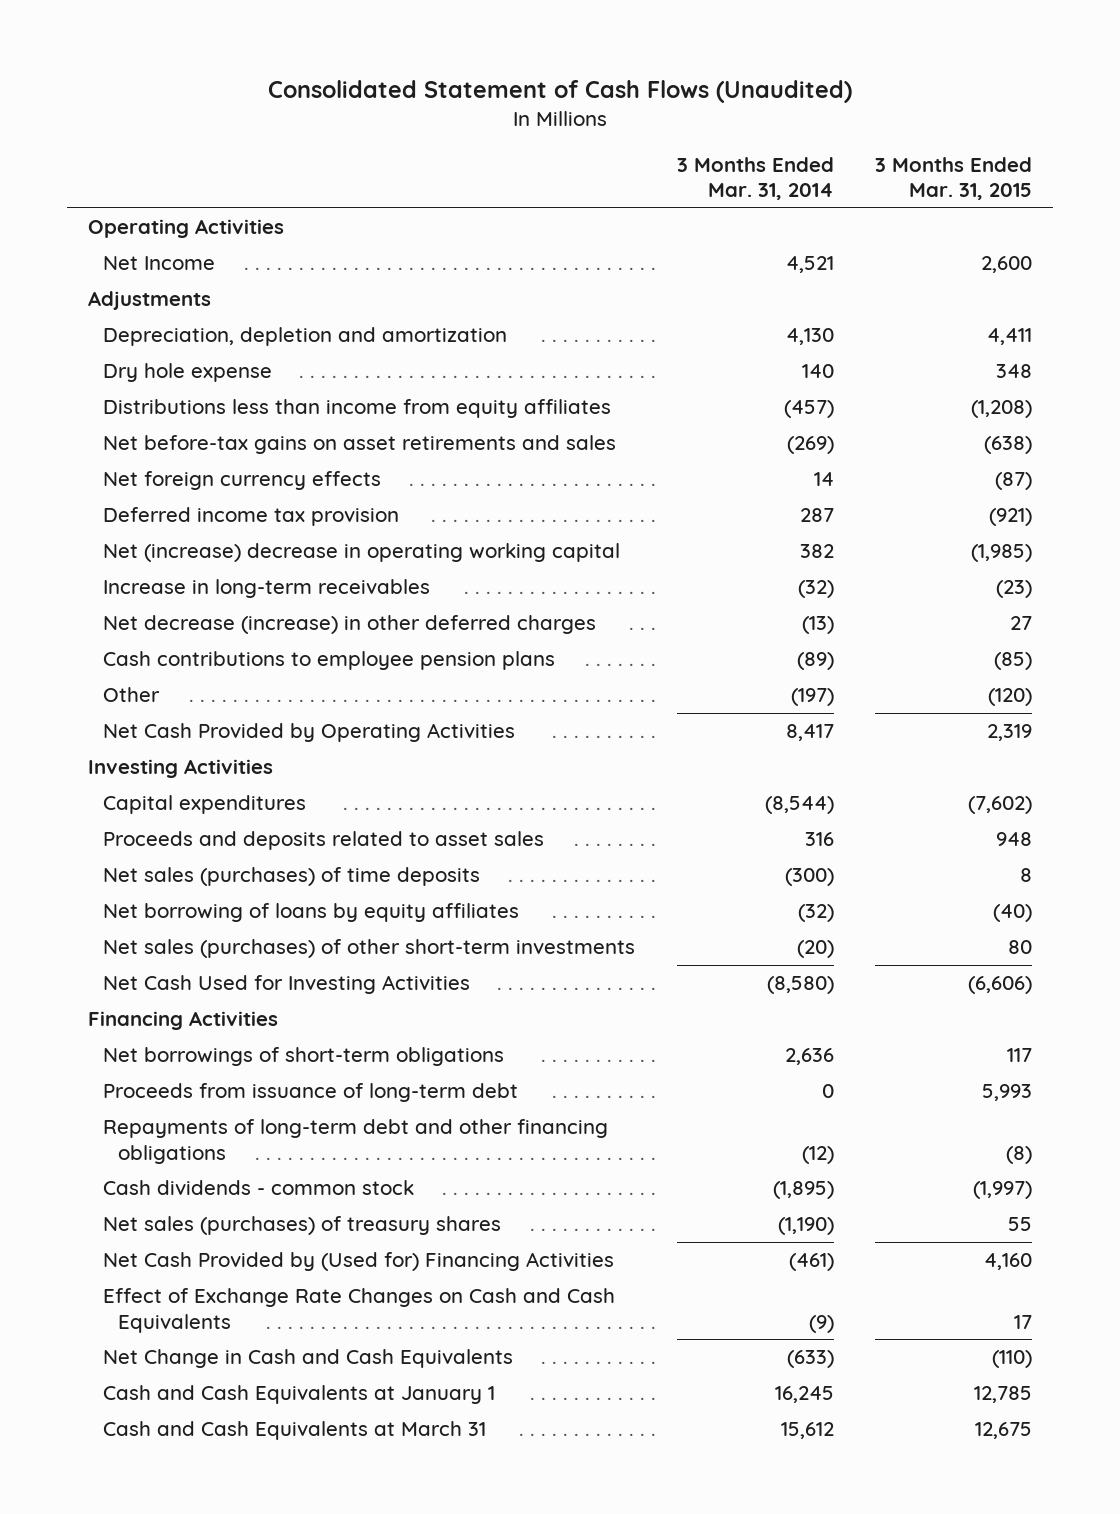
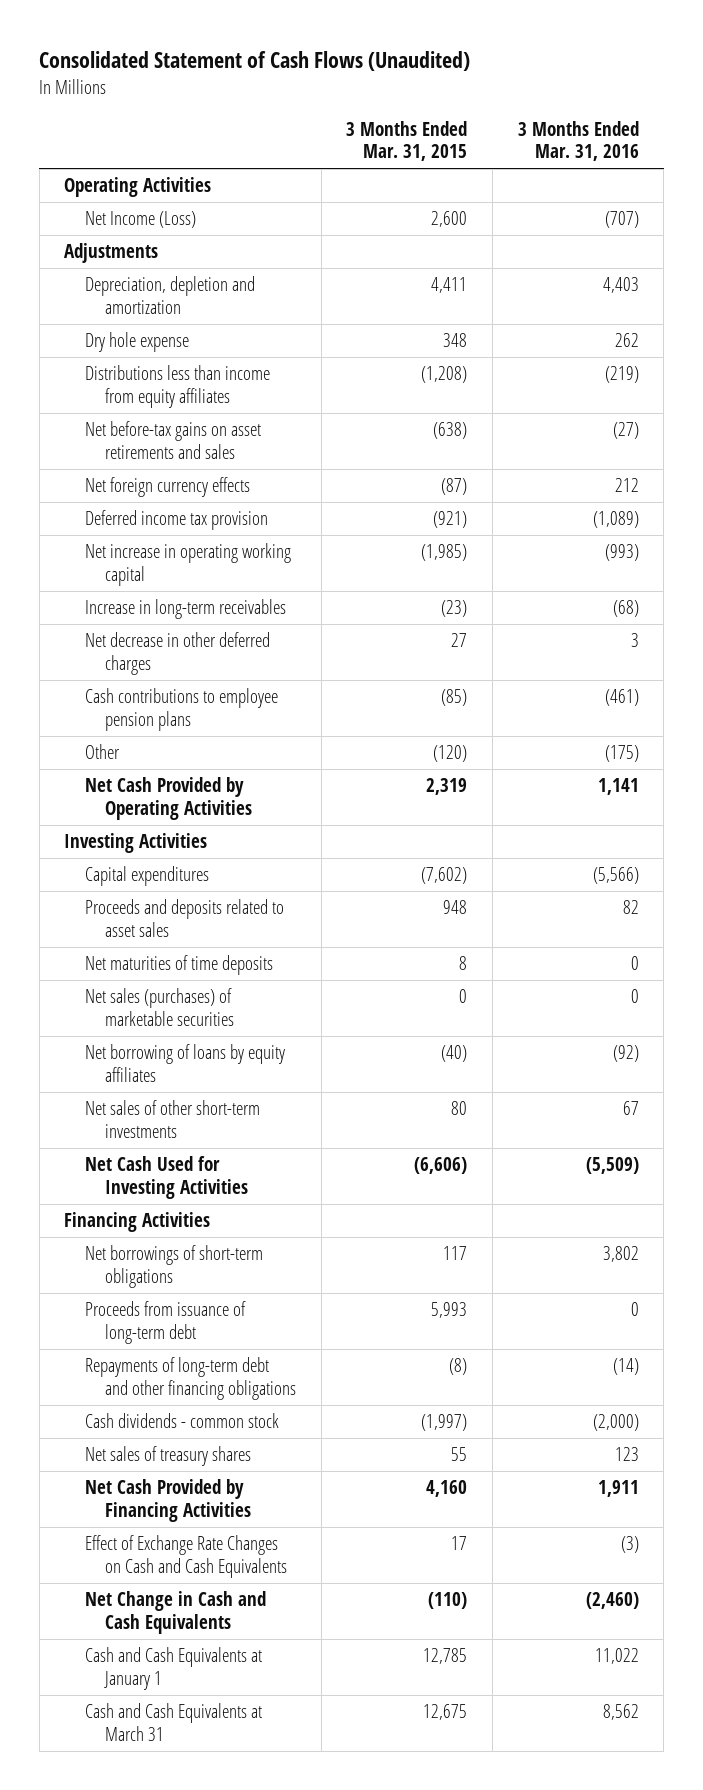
[676,156,834,201] 3 Months Ended Mar. 31, 2014 -> none
none -> [517,120,639,162] 3 Months Ended Mar. 31, 2016
[102,256,215,271] Net Income -> [84,211,196,229] Net Income (Loss)
[102,543,620,563] Net (increase) decrease in operating working capital -> [84,543,291,586] Net increase in operating working capital
[102,615,596,635] Net decrease (increase) in other deferred charges -> [84,632,270,675] Net decrease in other deferred charges
[102,867,480,887] Net sales (purchases) of time deposits -> [84,955,273,976] Net maturities of time deposits
none -> [84,988,235,1026] Net sales (purchases) of marketable securities
[102,939,635,959] Net sales (purchases) of other short-term investments -> [84,1100,260,1138] Net sales of other short-term investments
[102,1216,501,1236] Net sales (purchases) of treasury shares -> [84,1446,251,1467] Net sales of treasury shares
[102,1252,614,1272] Net Cash Provided by (Used for) Financing Activities -> [84,1479,252,1522] Net Cash Provided by Financing Activities

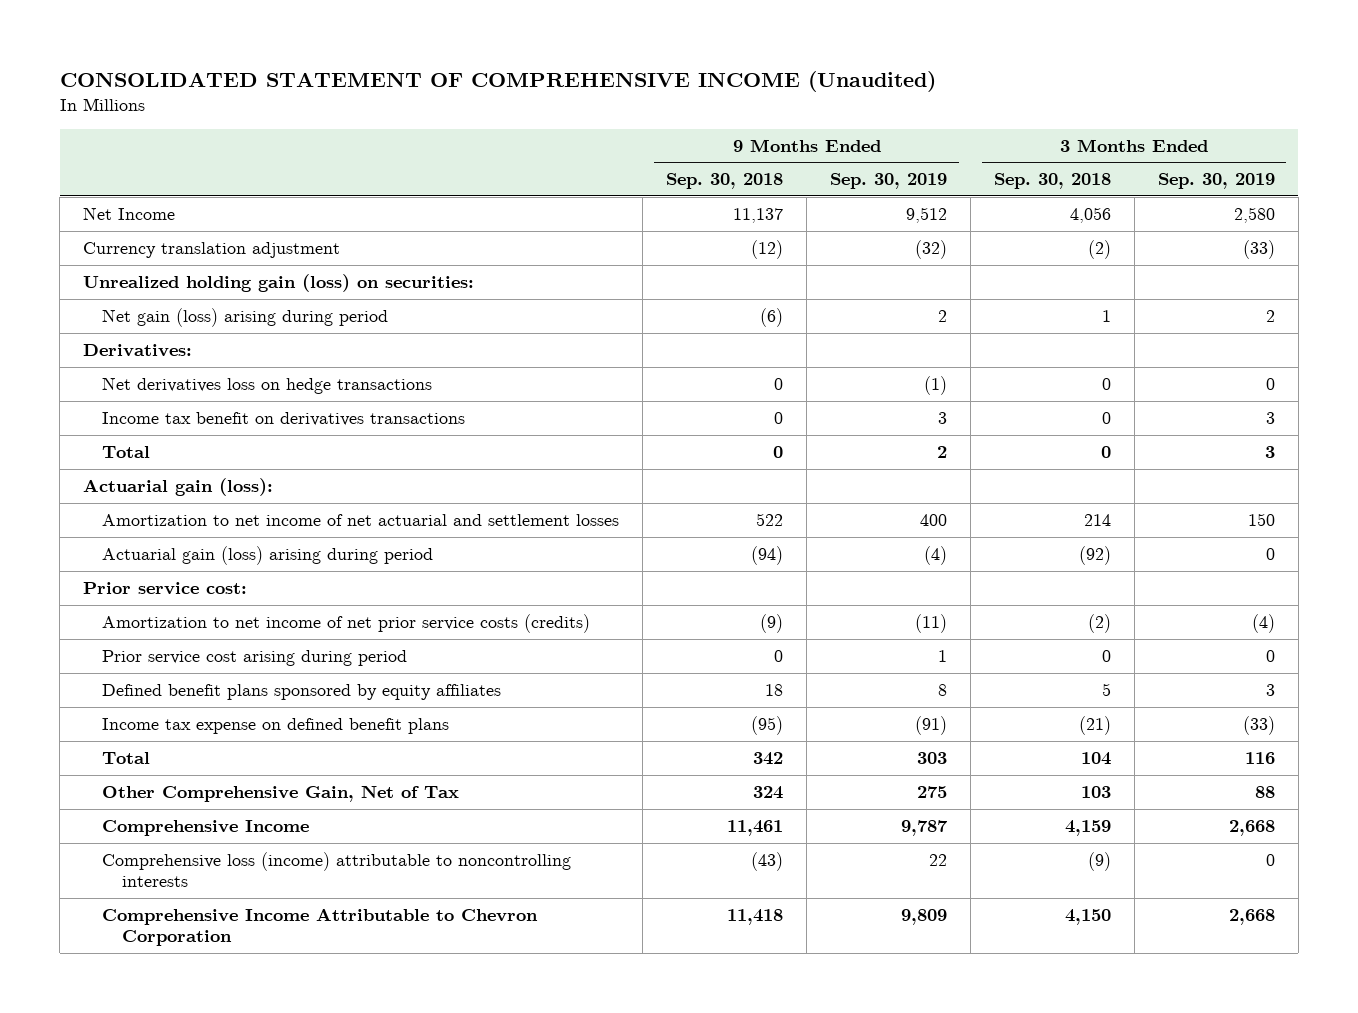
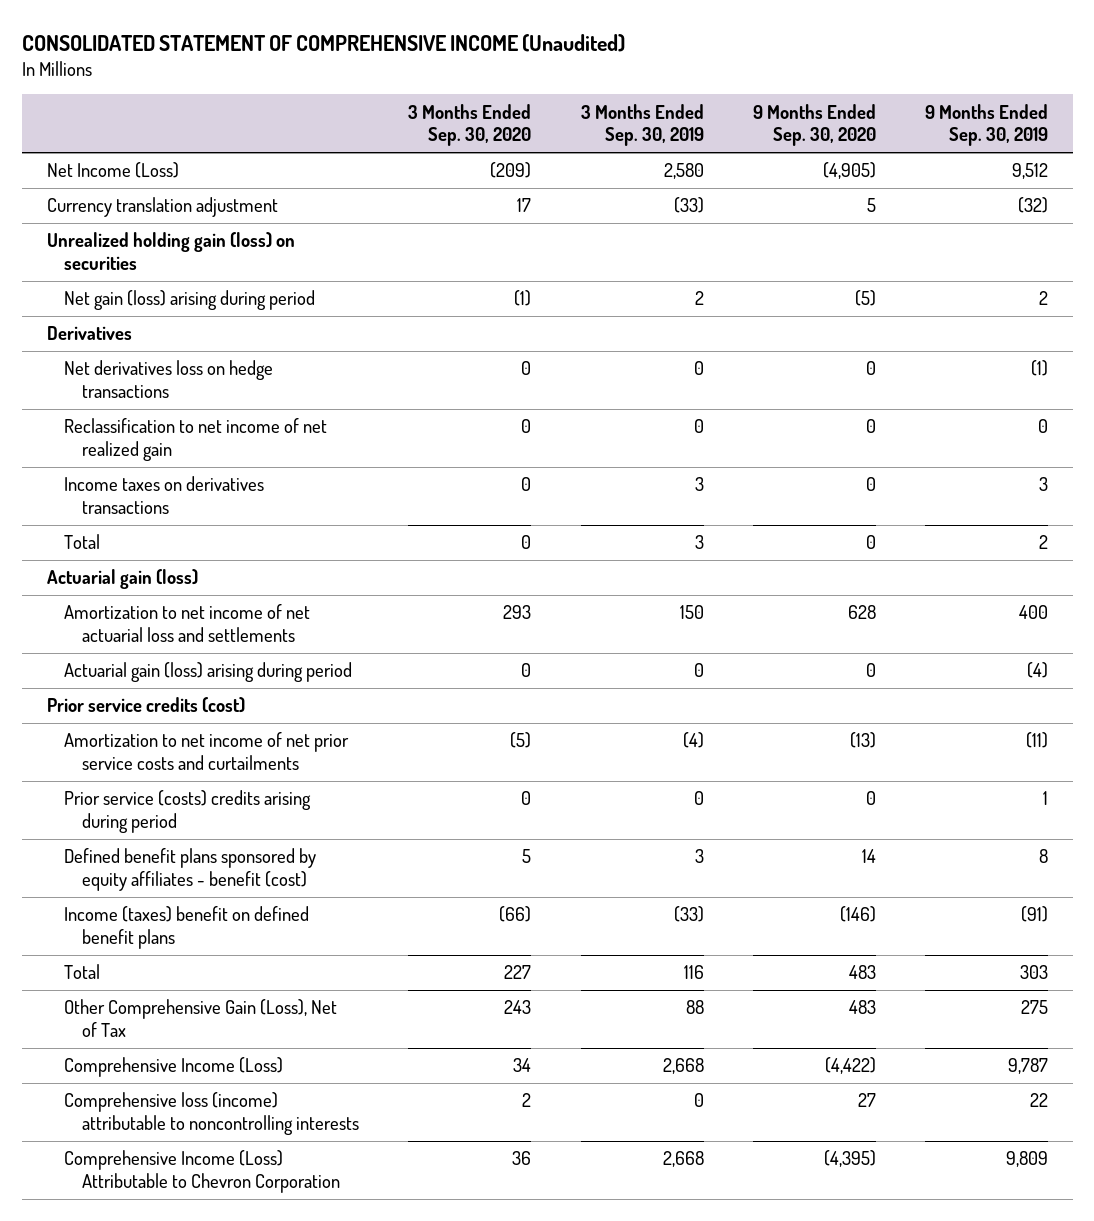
[666,173,784,190] Sep. 30, 2018 -> none
[993,173,1111,190] Sep. 30, 2018 -> none
none -> [408,103,532,147] 3 Months Ended Sep. 30, 2020
none -> [752,103,876,147] 9 Months Ended Sep. 30, 2020
[83,206,176,220] Net Income -> [46,162,179,179] Net Income (Loss)
[83,273,475,292] Unrealized holding gain (loss) on securities: -> [46,232,295,270] Unrealized holding gain (loss) on securities
[83,343,193,357] Derivatives: -> [46,326,132,341] Derivatives
none -> [64,418,328,461] Reclassification to net income of net realized gain
[102,411,466,426] Income tax benefit on derivatives transactions -> [64,476,265,514] Income taxes on derivatives transactions
[83,477,274,496] Actuarial gain (loss): -> [46,569,198,590] Actuarial gain (loss)
[102,513,620,526] Amortization to net income of net actuarial and settlement losses -> [64,604,311,642] Amortization to net income of net actuarial loss and settlements
[83,581,248,595] Prior service cost: -> [46,697,245,714] Prior service credits (cost)
[102,613,591,633] Amortization to net income of net prior service costs (credits) -> [64,732,350,770] Amortization to net income of net prior service costs and curtailments
[102,649,408,666] Prior service cost arising during period -> [64,790,312,833] Prior service (costs) credits arising during period
[102,683,502,700] Defined benefit plans sponsored by equity affiliates -> [64,848,317,891] Defined benefit plans sponsored by equity affiliates - benefit (cost)
[102,717,450,734] Income tax expense on defined benefit plans -> [64,906,310,949] Income (taxes) benefit on defined benefit plans
[102,784,460,802] Other Comprehensive Gain, Net of Tax -> [64,999,338,1037] Other Comprehensive Gain (Loss), Net of Tax
[102,819,310,836] Comprehensive Income -> [64,1057,284,1078] Comprehensive Income (Loss)
[102,907,539,947] Comprehensive Income Attributable to Chevron Corporation -> [64,1150,341,1193] Comprehensive Income (Loss) Attributable to Chevron Corporation

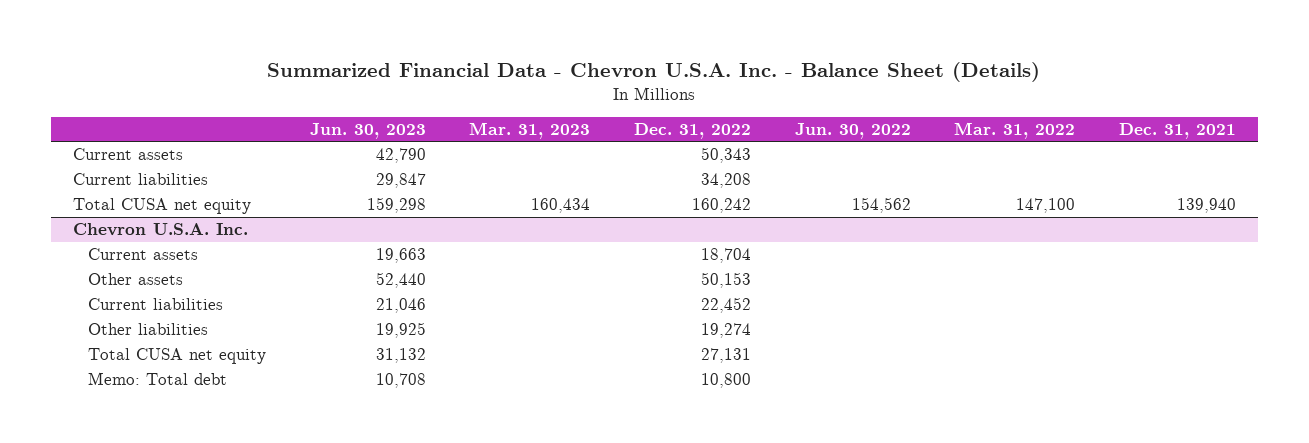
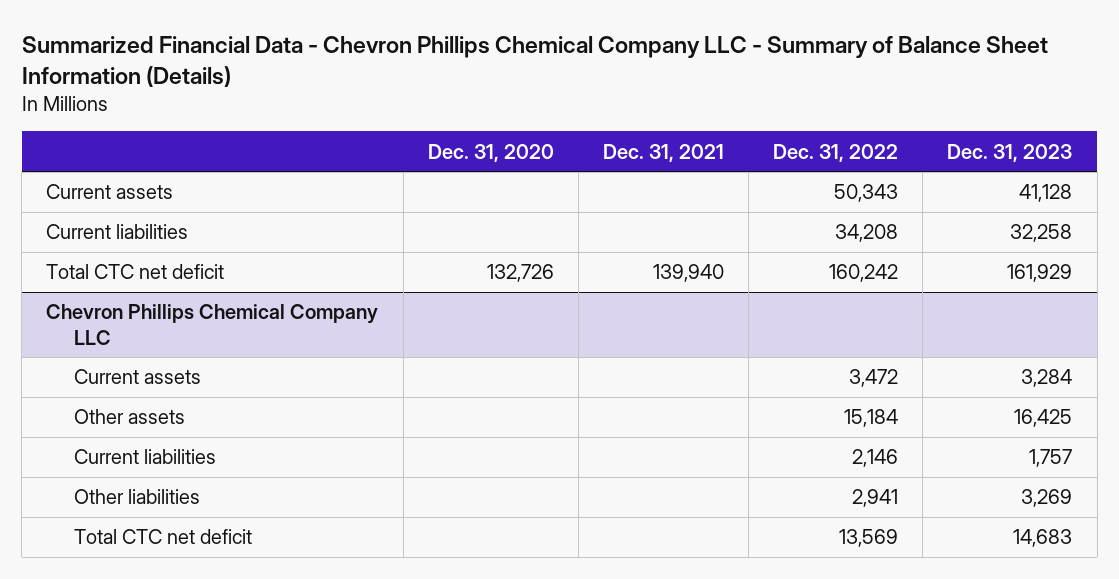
[267,62,1041,83] Summarized Financial Data - Chevron U.S.A. Inc. - Balance Sheet (Details) -> [21,36,1048,88] Summarized Financial Data - Chevron Phillips Chemical Company LLC - Summary of Balance Sheet Information (Details)
[309,122,426,139] Jun. 30, 2023 -> none
[469,121,591,139] Mar. 31, 2023 -> none
[794,122,911,139] Jun. 30, 2022 -> none
[954,121,1076,139] Mar. 31, 2022 -> none
none -> [427,143,554,162] Dec. 31, 2020
none -> [947,143,1073,162] Dec. 31, 2023
[72,223,248,237] Chevron U.S.A. Inc. -> none
[88,372,228,386] Memo: Total debt -> none
[72,198,251,215] Total CUSA net equity -> [46,264,225,280] Total CTC net deficit
none -> [46,304,379,345] Chevron Phillips Chemical Company LLC
[701,248,752,264] 18,704 -> [849,369,899,388] 3,472
[701,272,752,289] 50,153 -> [844,409,899,428] 15,184
[701,297,752,314] 22,452 -> [852,449,899,468] 2,146
[701,323,752,339] 19,274 -> [852,489,899,508] 2,941
[88,348,267,365] Total CUSA net equity -> [73,529,252,545] Total CTC net deficit
[701,348,752,364] 27,131 -> [839,529,899,548] 13,569

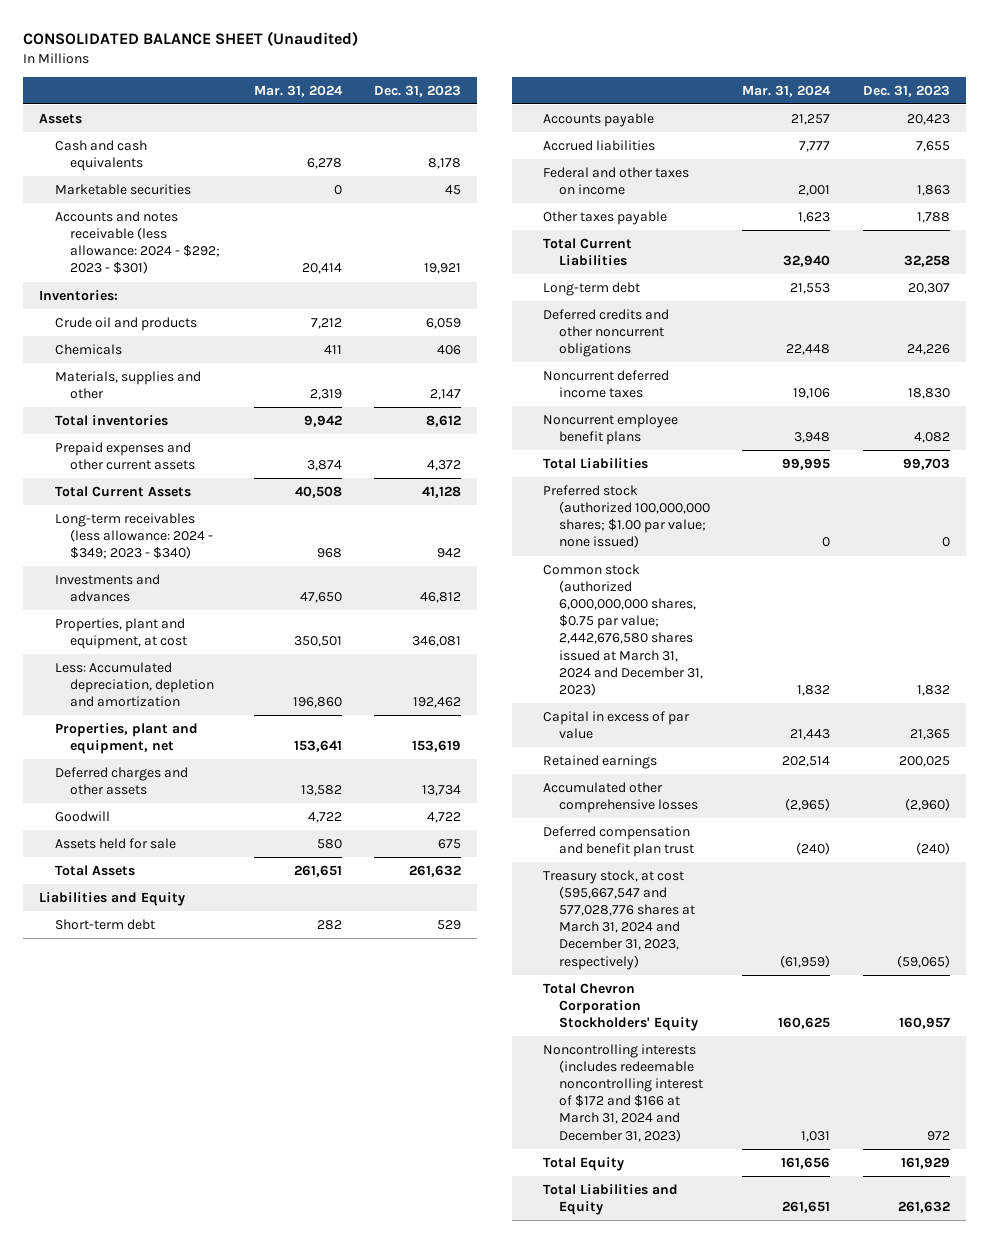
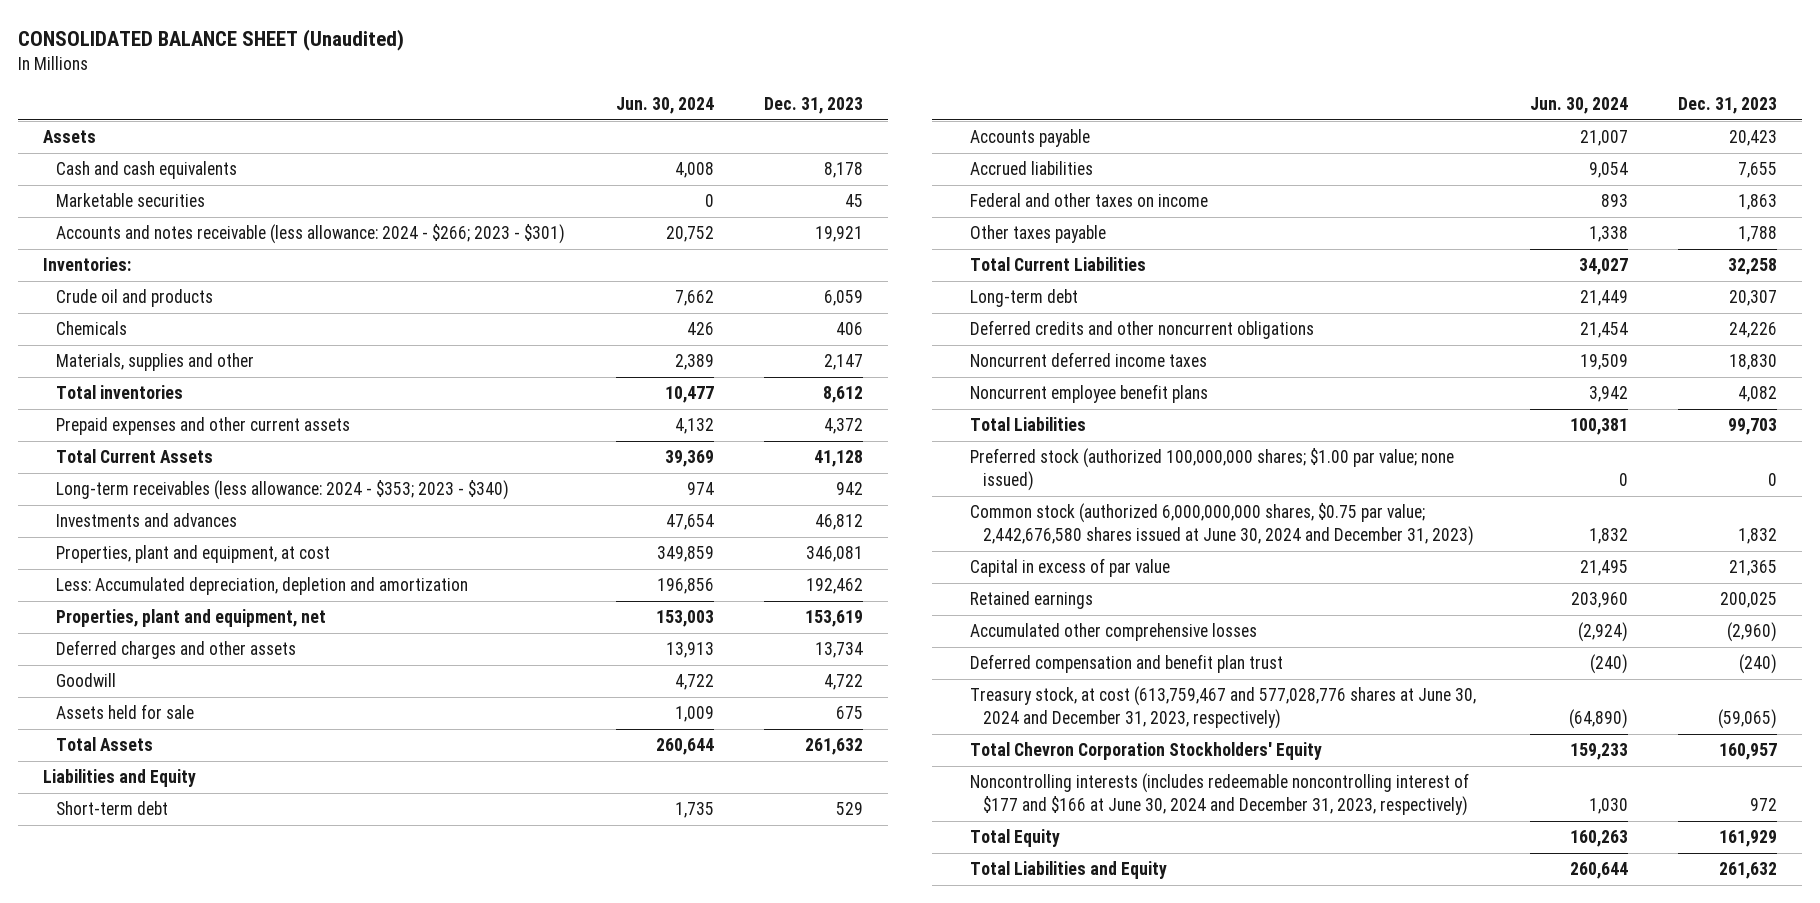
[253,84,343,97] Mar. 31, 2024 -> none
none -> [615,96,714,114] Jun. 30, 2024
[54,210,221,275] Accounts and notes receivable (less allowance: 2024 - $292; 2023 - $301) -> [56,224,566,245] Accounts and notes receivable (less allowance: 2024 - $266; 2023 - $301)
[54,512,214,560] Long-term receivables (less allowance: 2024 - $349; 2023 - $340) -> [56,480,510,501] Long-term receivables (less allowance: 2024 - $353; 2023 - $340)
[543,563,703,696] Common stock (authorized 6,000,000,000 shares, $0.75 par value; 2,442,676,580 shares issued at March 31, 2024 and December 31, 2023) -> [970,503,1475,547] Common stock (authorized 6,000,000,000 shares, $0.75 par value; 2,442,676,580 shares issued at June 30, 2024 and December 31, 2023)
[543,869,695,970] Treasury stock, at cost (595,667,547 and 577,028,776 shares at March 31, 2024 and December 31, 2023, respectively) -> [970,686,1477,730] Treasury stock, at cost (613,759,467 and 577,028,776 shares at June 30, 2024 and December 31, 2023, respectively)
[543,1043,703,1142] Noncontrolling interests (includes redeemable noncontrolling interest of $172 and $166 at March 31, 2024 and December 31, 2023) -> [970,773,1470,817] Noncontrolling interests (includes redeemable noncontrolling interest of $177 and $166 at June 30, 2024 and December 31, 2023, respectively)

